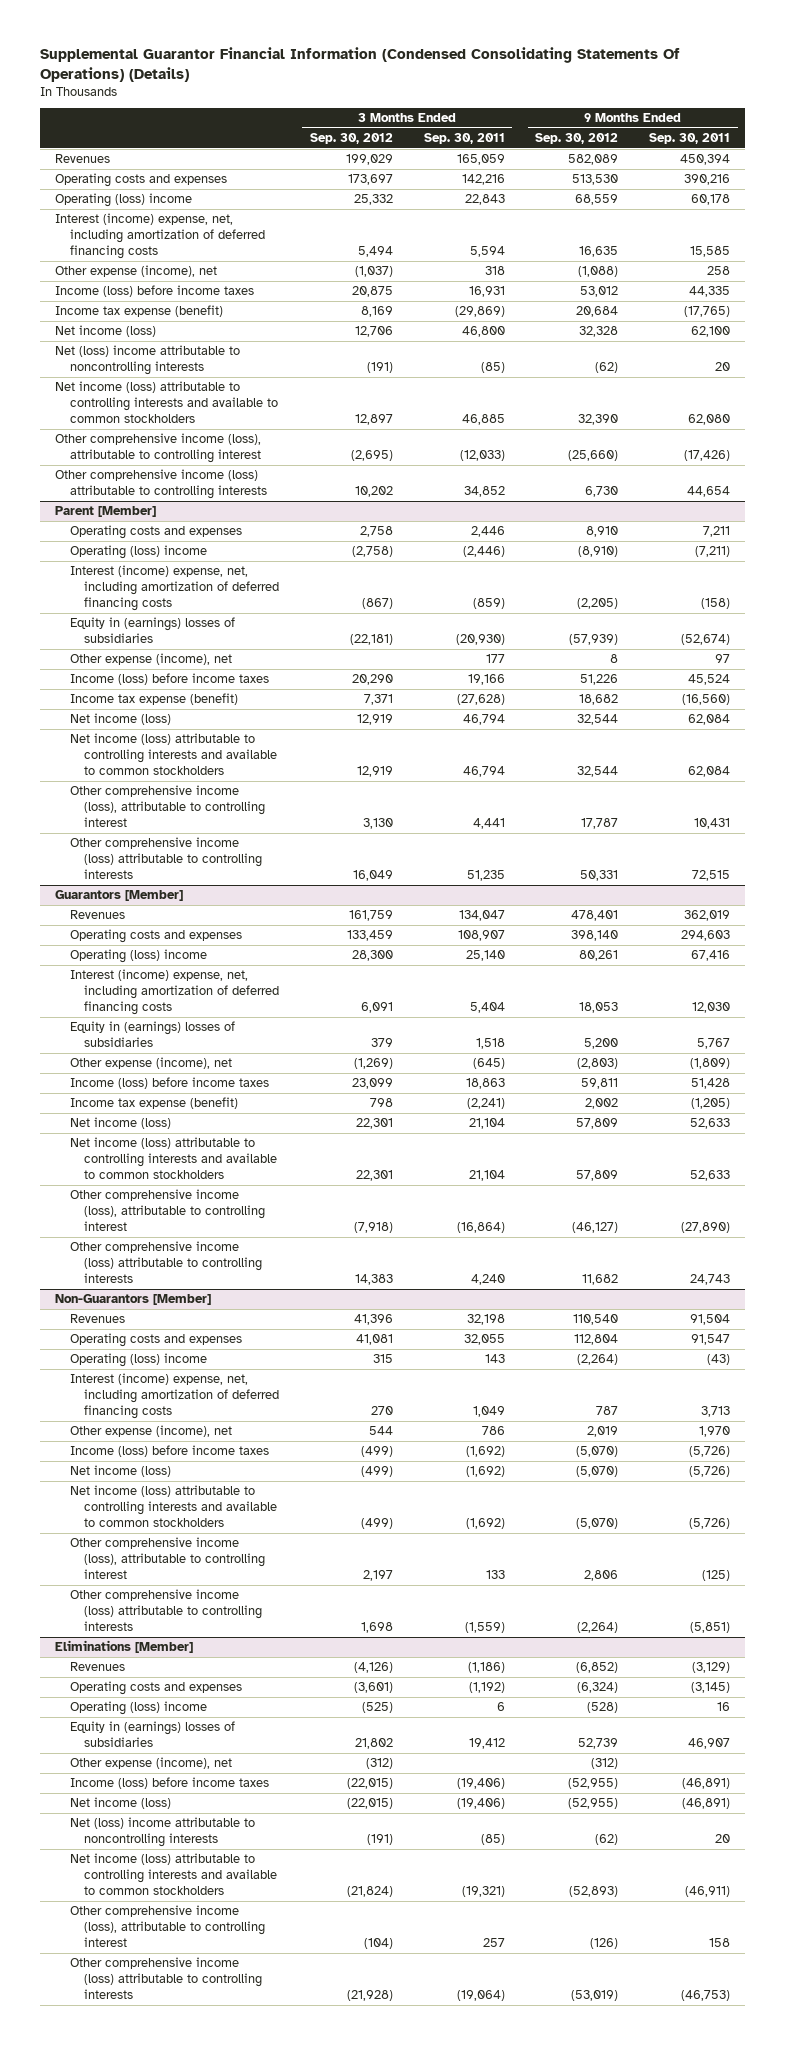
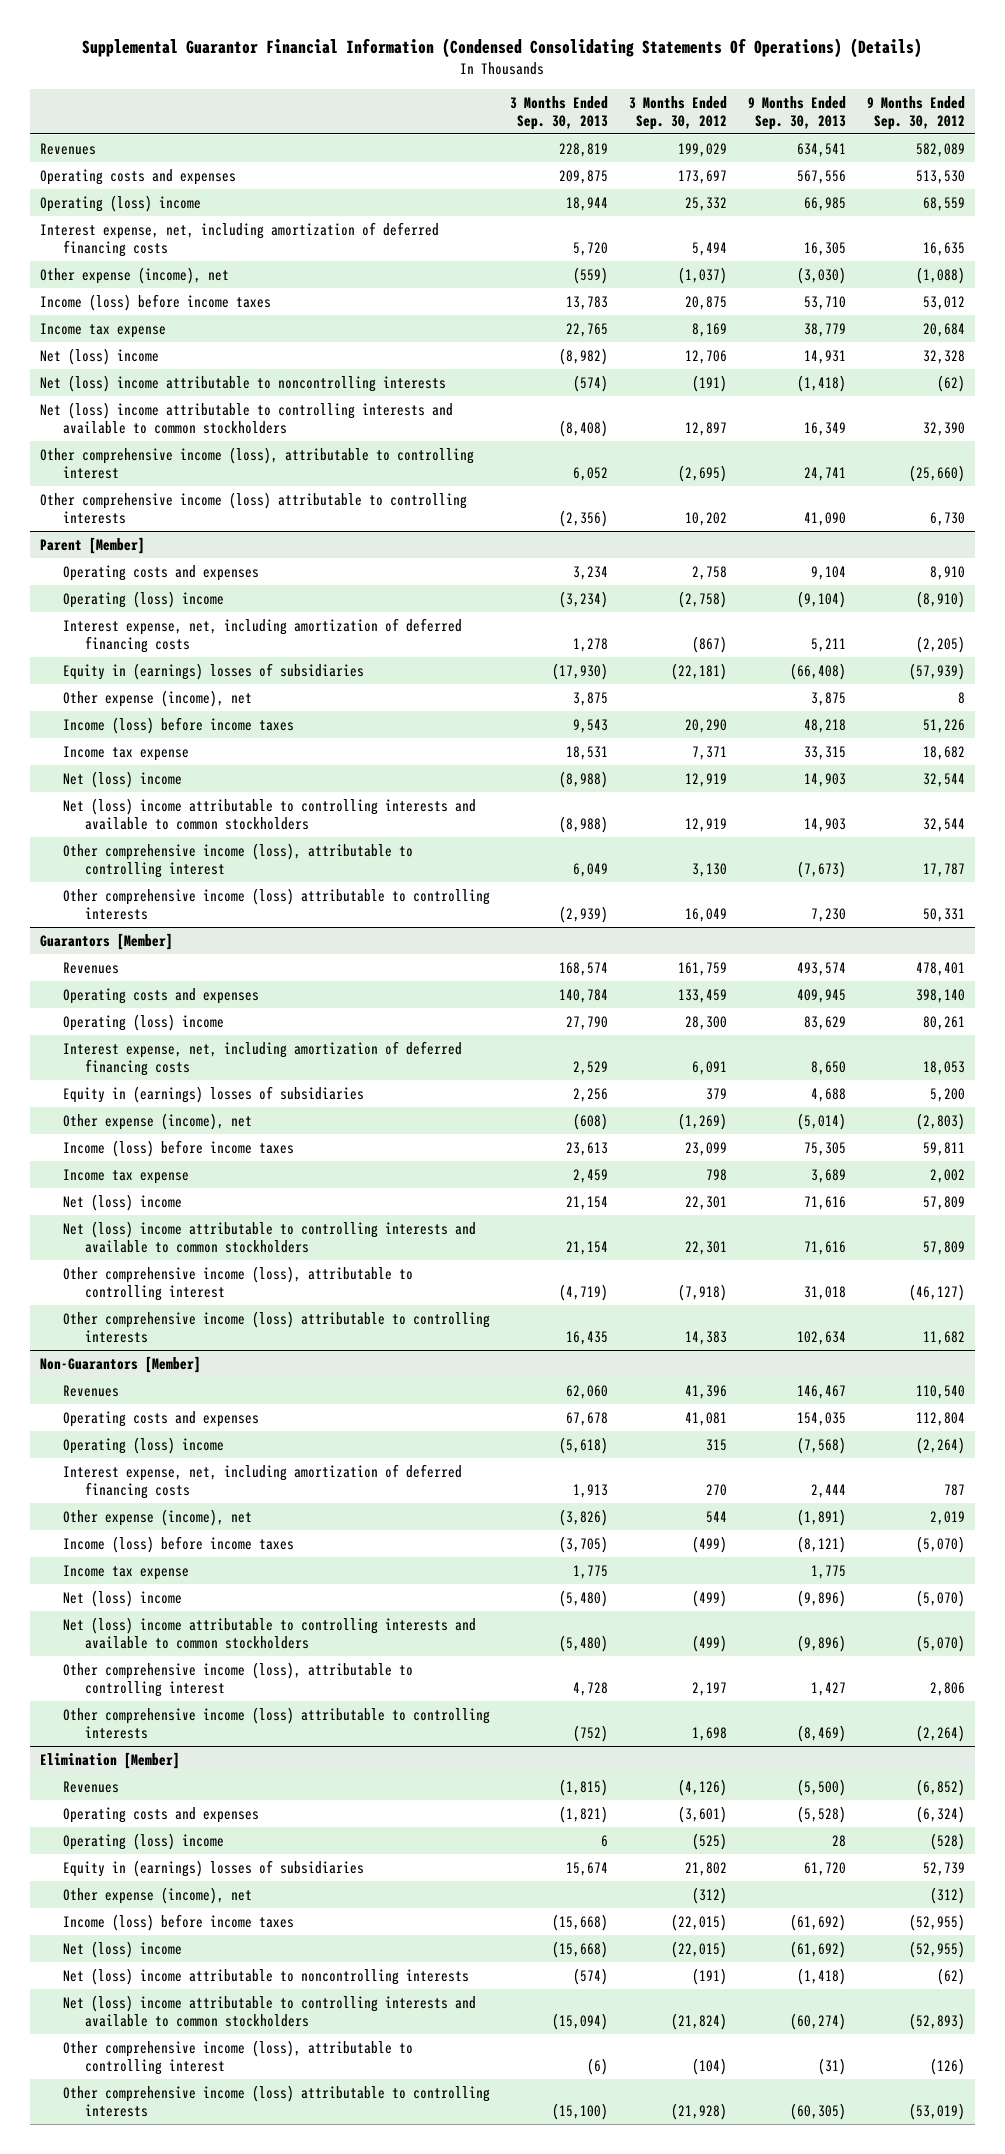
[423,132,505,144] Sep. 30, 2011 -> none
[648,132,730,144] Sep. 30, 2011 -> none
none -> [510,95,609,130] 3 Months Ended Sep. 30, 2013
none -> [747,95,846,130] 9 Months Ended Sep. 30, 2013
[55,213,265,259] Interest (income) expense, net, including amortization of deferred financing costs -> [40,221,440,257] Interest expense, net, including amortization of deferred financing costs
[55,305,224,318] Income tax expense (benefit) -> [40,322,167,338] Income tax expense
[55,325,157,338] Net income (loss) -> [40,347,160,365] Net (loss) income
[55,381,278,423] Net income (loss) attributable to controlling interests and available to common stockholders -> [40,401,454,434] Net (loss) income attributable to controlling interests and available to common stockholders
[69,565,280,611] Interest (income) expense, net, including amortization of deferred financing costs -> [62,617,462,653] Interest expense, net, including amortization of deferred financing costs
[69,693,238,706] Income tax expense (benefit) -> [62,745,189,761] Income tax expense
[69,713,171,726] Net income (loss) -> [62,770,182,788] Net (loss) income
[69,733,278,775] Net income (loss) attributable to controlling interests and available to common stockholders -> [62,797,476,830] Net (loss) income attributable to controlling interests and available to common stockholders
[69,969,280,1015] Interest (income) expense, net, including amortization of deferred financing costs -> [62,1040,462,1076] Interest expense, net, including amortization of deferred financing costs
[69,1097,238,1110] Income tax expense (benefit) -> [62,1168,189,1184] Income tax expense
[69,1117,171,1130] Net income (loss) -> [62,1193,182,1211] Net (loss) income
[69,1137,278,1179] Net income (loss) attributable to controlling interests and available to common stockholders -> [62,1220,476,1253] Net (loss) income attributable to controlling interests and available to common stockholders
[69,1373,280,1419] Interest (income) expense, net, including amortization of deferred financing costs -> [62,1463,462,1499] Interest expense, net, including amortization of deferred financing costs
none -> [62,1564,189,1580] Income tax expense
[69,1465,171,1478] Net income (loss) -> [62,1589,182,1607] Net (loss) income
[69,1485,278,1527] Net income (loss) attributable to controlling interests and available to common stockholders -> [62,1616,476,1649] Net (loss) income attributable to controlling interests and available to common stockholders
[55,1640,194,1654] Eliminations [Member] -> [40,1751,181,1769] Elimination [Member]
[69,1797,171,1810] Net income (loss) -> [62,1940,182,1958] Net (loss) income
[69,1853,278,1895] Net income (loss) attributable to controlling interests and available to common stockholders -> [62,1994,476,2027] Net (loss) income attributable to controlling interests and available to common stockholders

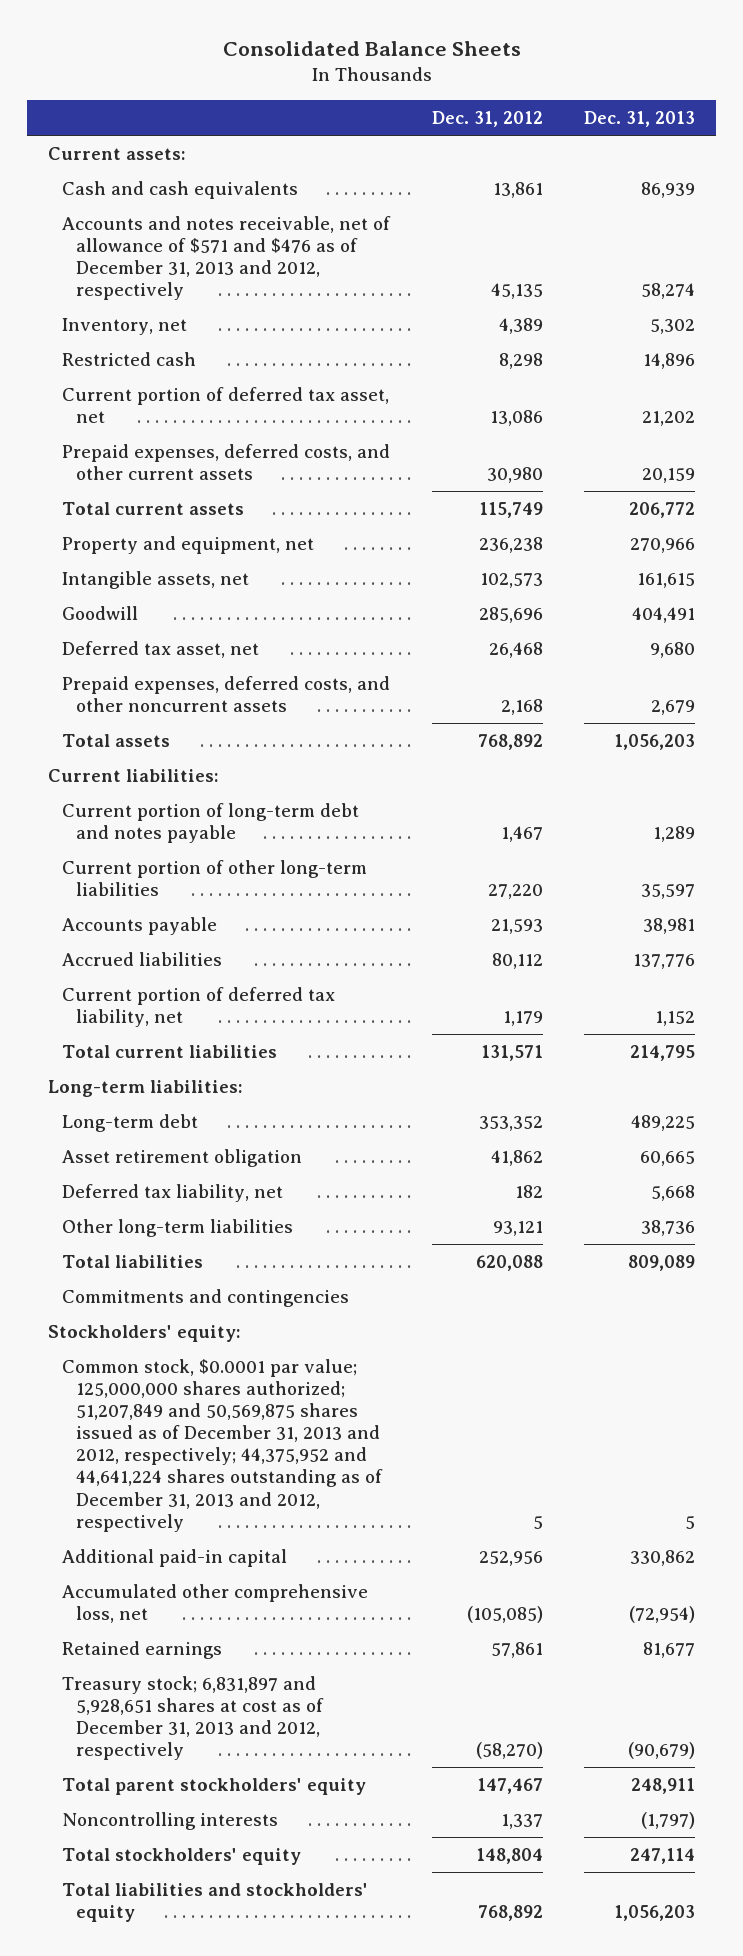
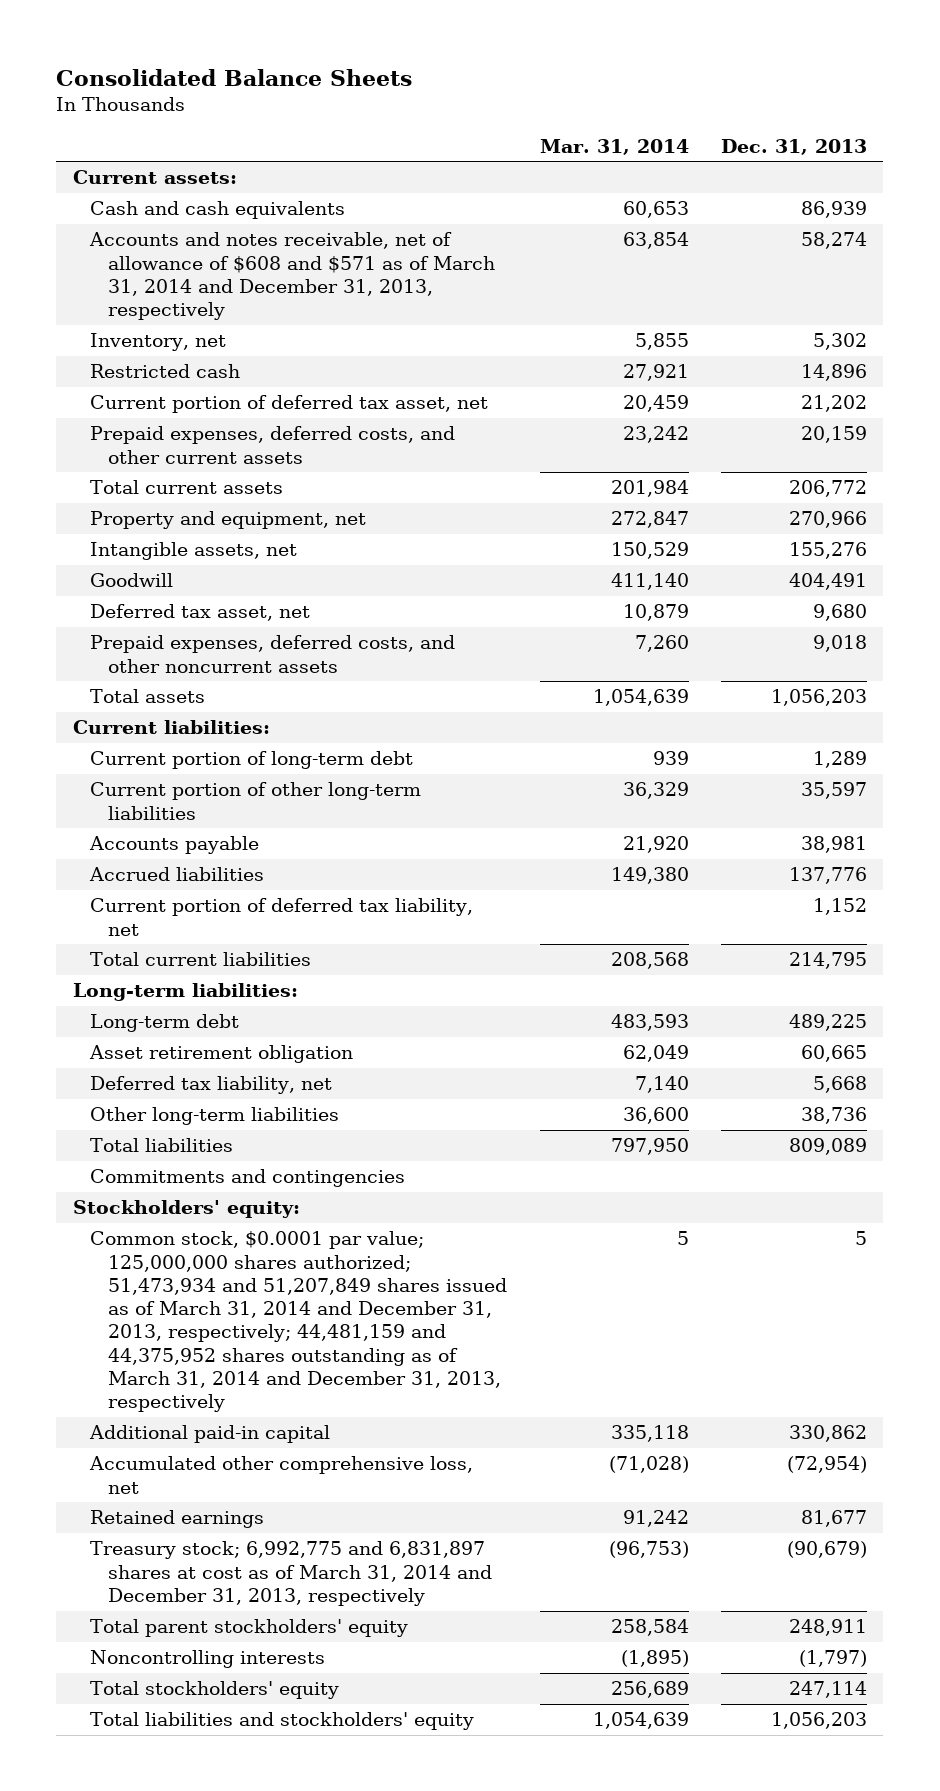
[431,111,543,128] Dec. 31, 2012 -> none
none -> [539,138,689,155] Mar. 31, 2014
[62,215,392,301] Accounts and notes receivable, net of allowance of $571 and $476 as of December 31, 2013 and 2012, respectively -> [89,232,496,321] Accounts and notes receivable, net of allowance of $608 and $571 as of March 31, 2014 and December 31, 2013, respectively
[637,572,696,588] 161,615 -> [789,542,868,560] 155,276
[651,700,696,716] 2,679 -> [813,635,868,653] 9,018
[62,802,360,844] Current portion of long-term debt and notes payable -> [90,751,414,770] Current portion of long-term debt
[62,1358,384,1532] Common stock, $0.0001 par value; 125,000,000 shares authorized; 51,207,849 and 50,569,875 shares issued as of December 31, 2013 and 2012, respectively; 44,375,952 and 44,641,224 shares outstanding as of December 31, 2013 and 2012, respectively -> [90,1231,508,1413] Common stock, $0.0001 par value; 125,000,000 shares authorized; 51,473,934 and 51,207,849 shares issued as of March 31, 2014 and December 31, 2013, respectively; 44,481,159 and 44,375,952 shares outstanding as of March 31, 2014 and December 31, 2013, respectively
[62,1675,325,1761] Treasury stock; 6,831,897 and 5,928,651 shares at cost as of December 31, 2013 and 2012, respectively -> [90,1541,493,1606] Treasury stock; 6,992,775 and 6,831,897 shares at cost as of March 31, 2014 and December 31, 2013, respectively

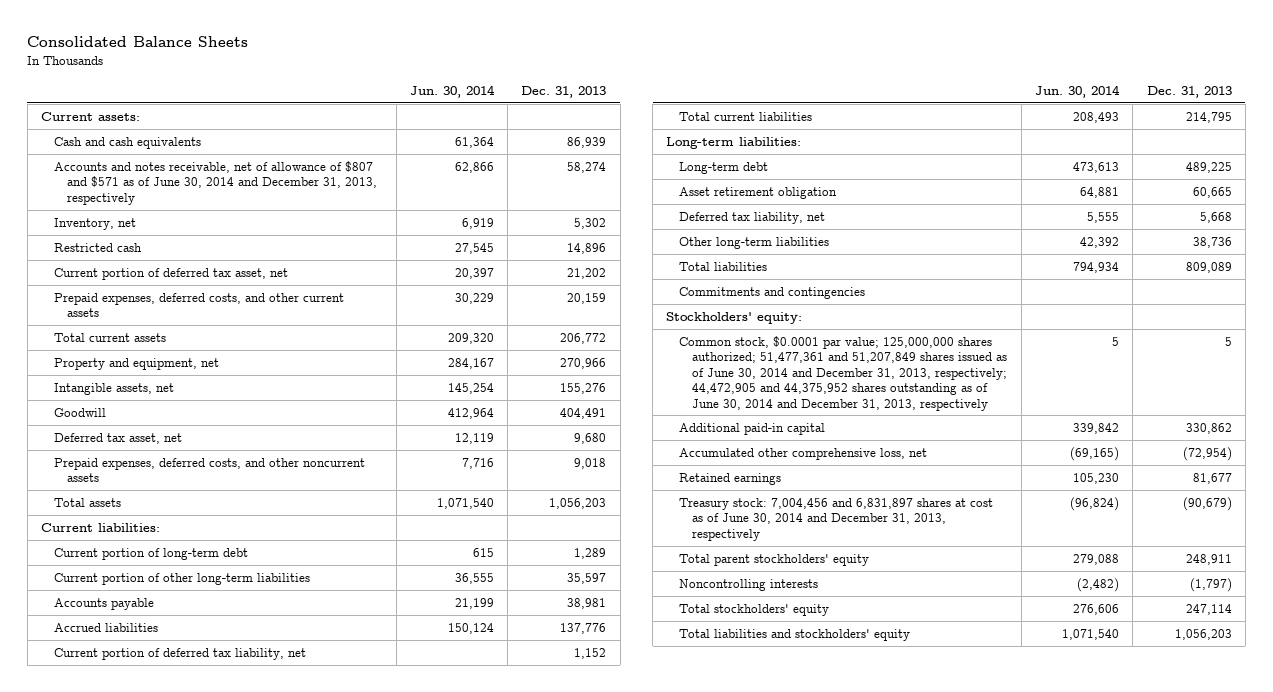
[539,138,689,155] Mar. 31, 2014 -> none
none -> [409,84,495,98] Jun. 30, 2014
[89,232,496,321] Accounts and notes receivable, net of allowance of $608 and $571 as of March 31, 2014 and December 31, 2013, respectively -> [54,160,378,205] Accounts and notes receivable, net of allowance of $807 and $571 as of June 30, 2014 and December 31, 2013, respectively
[90,1231,508,1413] Common stock, $0.0001 par value; 125,000,000 shares authorized; 51,473,934 and 51,207,849 shares issued as of March 31, 2014 and December 31, 2013, respectively; 44,481,159 and 44,375,952 shares outstanding as of March 31, 2014 and December 31, 2013, respectively -> [679,335,1008,411] Common stock, $0.0001 par value; 125,000,000 shares authorized; 51,477,361 and 51,207,849 shares issued as of June 30, 2014 and December 31, 2013, respectively; 44,472,905 and 44,375,952 shares outstanding as of June 30, 2014 and December 31, 2013, respectively
[90,1541,493,1606] Treasury stock; 6,992,775 and 6,831,897 shares at cost as of March 31, 2014 and December 31, 2013, respectively -> [679,497,994,541] Treasury stock: 7,004,456 and 6,831,897 shares at cost as of June 30, 2014 and December 31, 2013, respectively

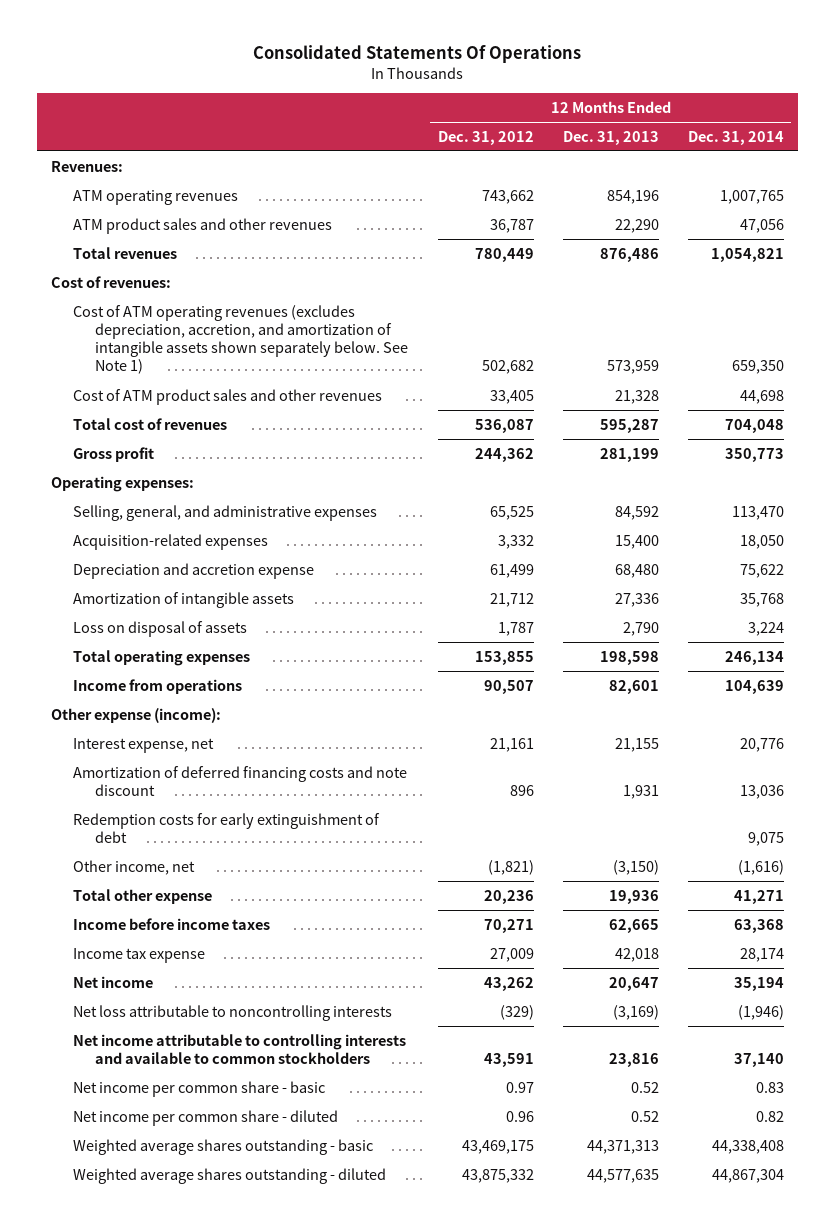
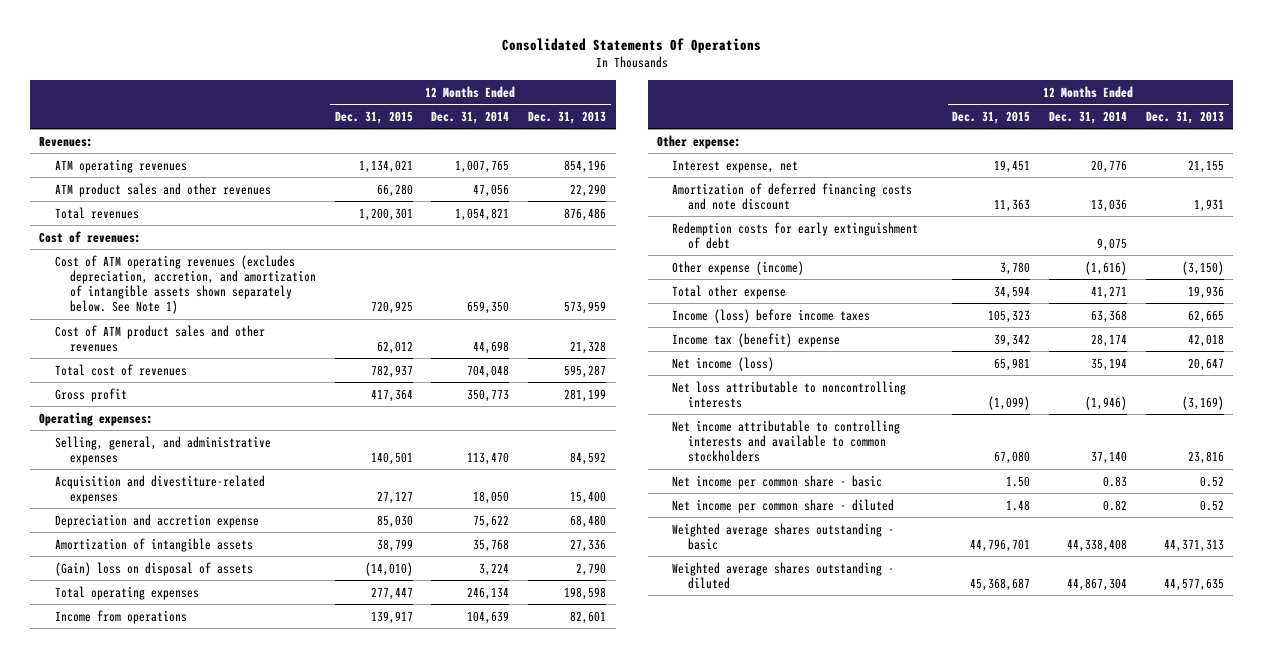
[437,130,534,145] Dec. 31, 2012 -> none
none -> [334,110,413,124] Dec. 31, 2015
[73,533,269,550] Acquisition-related expenses -> [54,474,265,504] Acquisition and divestiture-related expenses
[73,620,248,637] Loss on disposal of assets -> [54,561,253,576] (Gain) loss on disposal of assets
[51,707,222,723] Other expense (income): -> [657,134,742,149] Other expense:
[73,859,196,875] Other income, net -> [672,260,805,275] Other expense (income)
[73,917,271,930] Income before income taxes -> [672,308,871,323] Income (loss) before income taxes
[73,947,206,963] Income tax expense -> [672,332,841,347] Income tax (benefit) expense
[73,975,154,988] Net income -> [672,356,775,371] Net income (loss)

